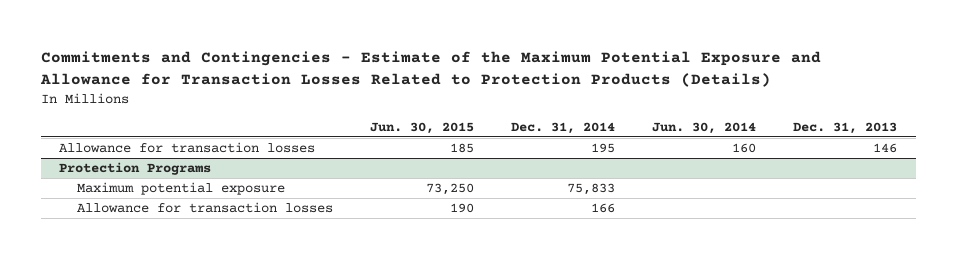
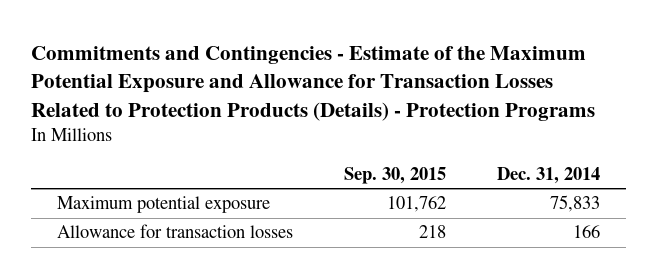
[39,51,821,87] Commitments and Contingencies - Estimate of the Maximum Potential Exposure and Allowance for Transaction Losses Related to Protection Products (Details) -> [31,45,596,121] Commitments and Contingencies - Estimate of the Maximum Potential Exposure and Allowance for Transaction Losses Related to Protection Products (Details) - Protection Programs
[370,121,475,134] Jun. 30, 2015 -> none
[652,121,757,134] Jun. 30, 2014 -> none
[793,121,898,134] Dec. 31, 2013 -> none
none -> [344,167,447,185] Sep. 30, 2015
[59,142,316,154] Allowance for transaction losses -> none
[59,162,212,176] Protection Programs -> none

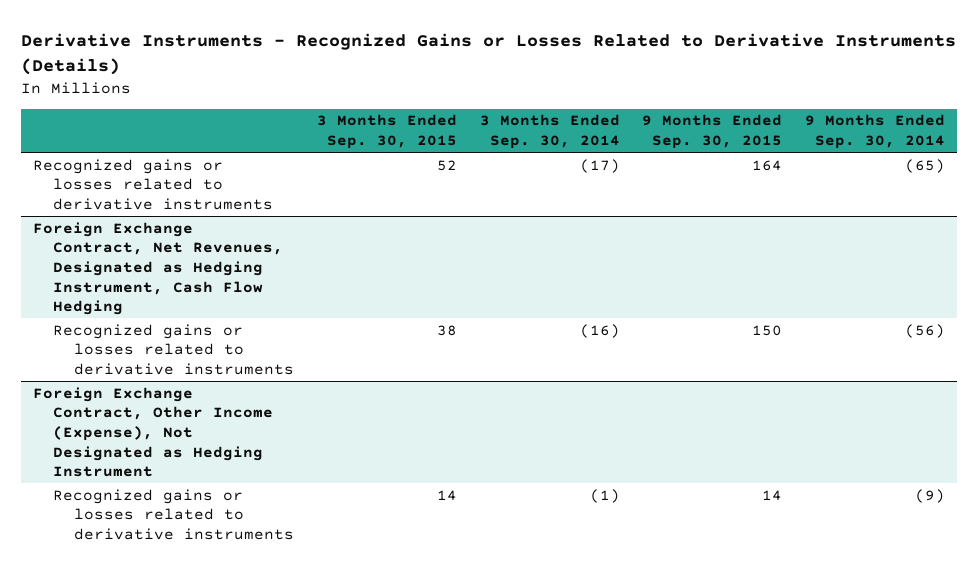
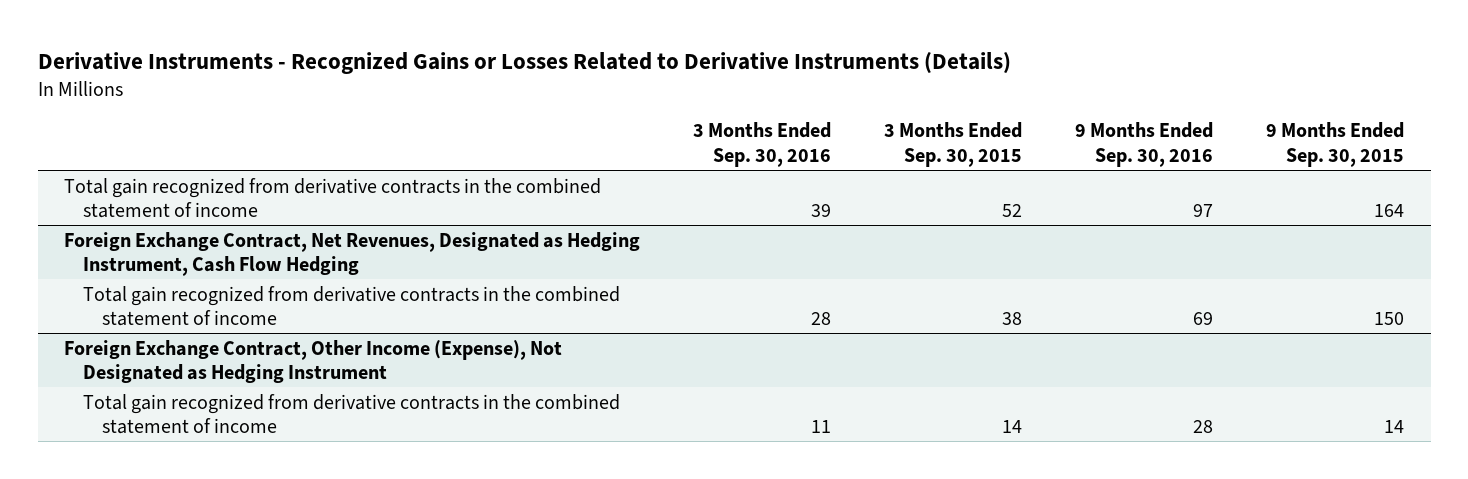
[479,114,620,149] 3 Months Ended Sep. 30, 2014 -> none
[805,114,946,149] 9 Months Ended Sep. 30, 2014 -> none
none -> [693,122,832,167] 3 Months Ended Sep. 30, 2016
none -> [1075,122,1214,167] 9 Months Ended Sep. 30, 2016
[32,158,274,210] Recognized gains or losses related to derivative instruments -> [64,177,602,218] Total gain recognized from derivative contracts in the combined statement of income
[53,323,295,375] Recognized gains or losses related to derivative instruments -> [83,285,621,326] Total gain recognized from derivative contracts in the combined statement of income
[53,488,295,540] Recognized gains or losses related to derivative instruments -> [83,393,621,434] Total gain recognized from derivative contracts in the combined statement of income

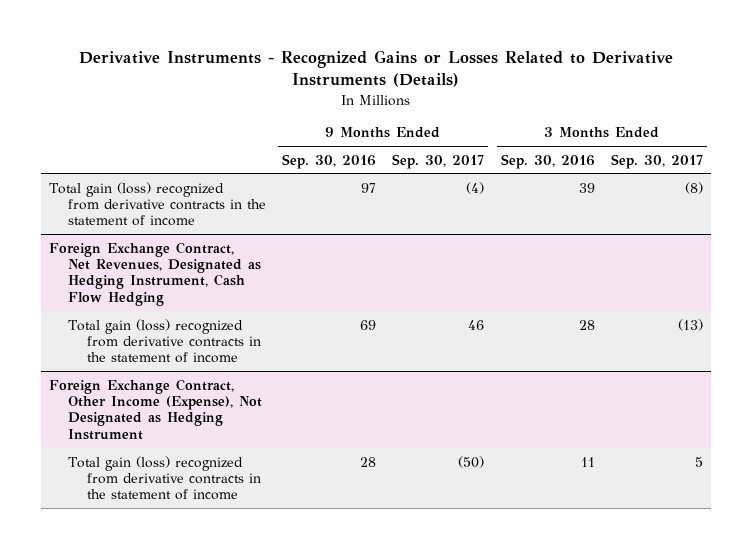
[884,122,1023,167] 3 Months Ended Sep. 30, 2015 -> none
[1266,122,1405,167] 9 Months Ended Sep. 30, 2015 -> none
none -> [392,153,485,169] Sep. 30, 2017
none -> [610,153,703,169] Sep. 30, 2017
[64,177,602,218] Total gain recognized from derivative contracts in the combined statement of income -> [49,181,267,227] Total gain (loss) recognized from derivative contracts in the statement of income
[83,285,621,326] Total gain recognized from derivative contracts in the combined statement of income -> [68,318,261,364] Total gain (loss) recognized from derivative contracts in the statement of income
[83,393,621,434] Total gain recognized from derivative contracts in the combined statement of income -> [68,455,261,501] Total gain (loss) recognized from derivative contracts in the statement of income

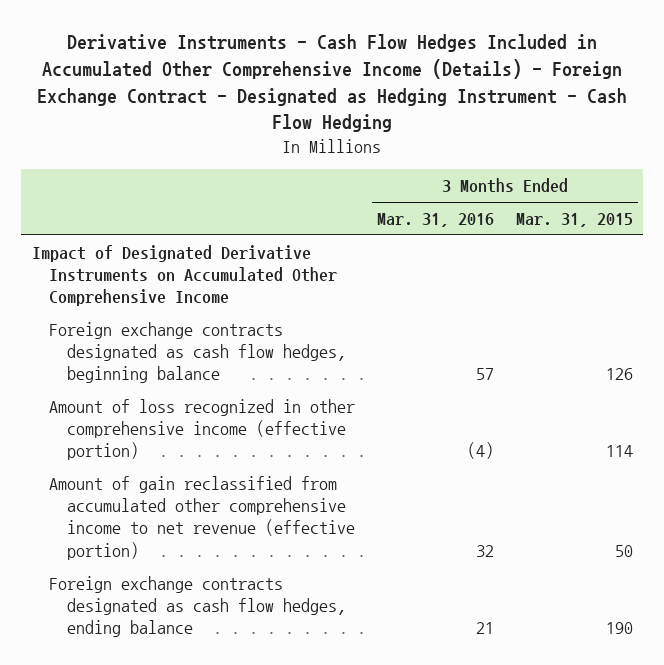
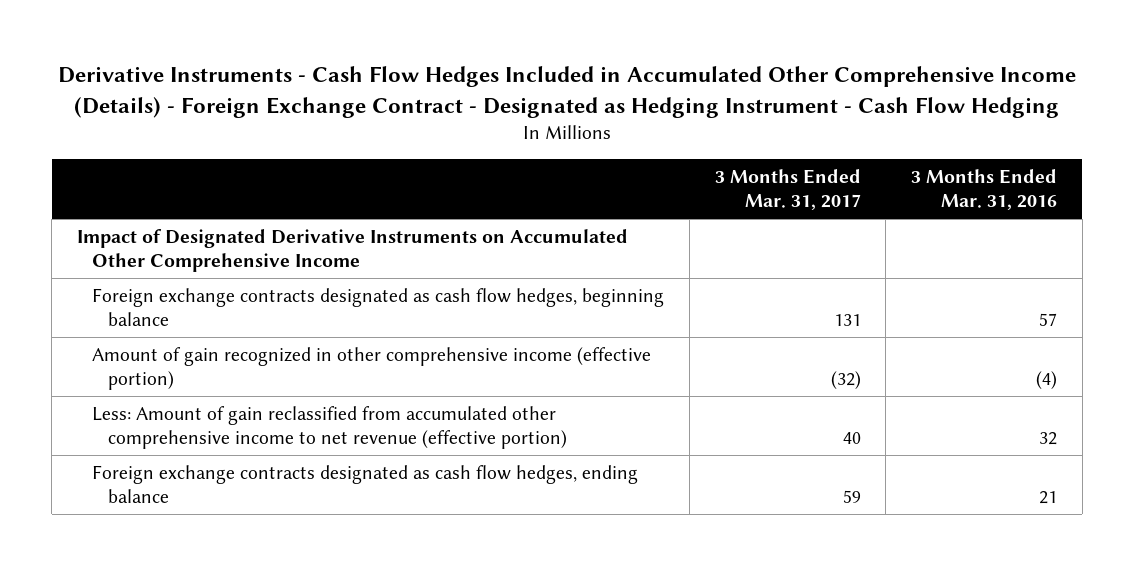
[515,212,633,227] Mar. 31, 2015 -> none
none -> [714,168,861,211] 3 Months Ended Mar. 31, 2017
[49,398,356,461] Amount of loss recognized in other comprehensive income (effective portion) -> [92,346,652,391] Amount of gain recognized in other comprehensive income (effective portion)
[49,475,355,560] Amount of gain reclassified from accumulated other comprehensive income to net revenue (effective portion) -> [92,405,568,450] Less: Amount of gain reclassified from accumulated other comprehensive income to net revenue (effective portion)

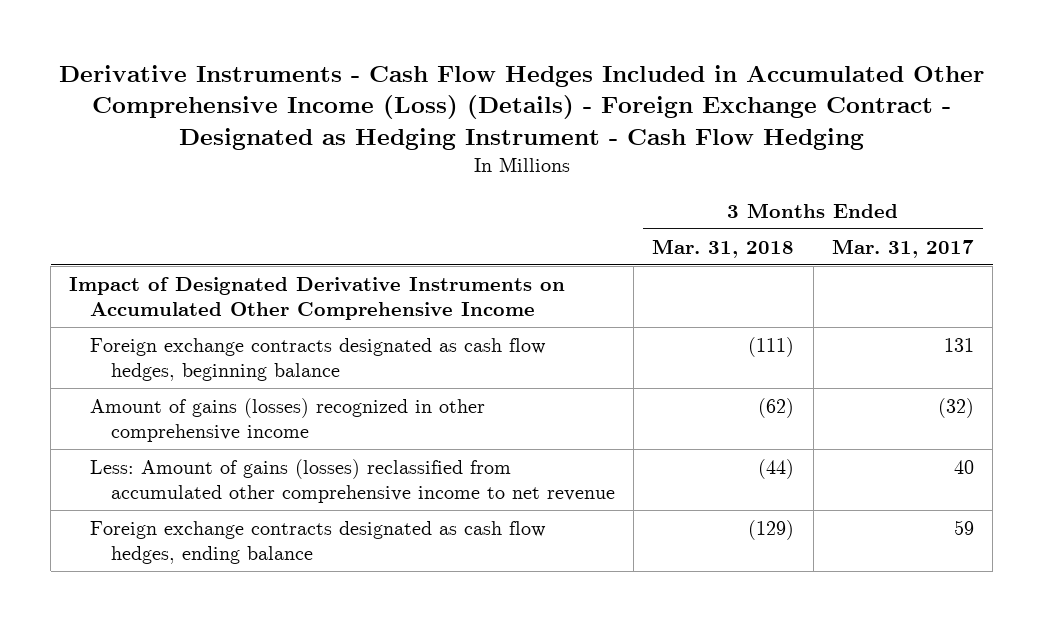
[57,66,1076,118] Derivative Instruments - Cash Flow Hedges Included in Accumulated Other Comprehensive Income (Details) - Foreign Exchange Contract - Designated as Hedging Instrument - Cash Flow Hedging -> [58,65,984,150] Derivative Instruments - Cash Flow Hedges Included in Accumulated Other Comprehensive Income (Loss) (Details) - Foreign Exchange Contract - Designated as Hedging Instrument - Cash Flow Hedging
[910,168,1057,211] 3 Months Ended Mar. 31, 2016 -> none
none -> [652,238,795,258] Mar. 31, 2018
[92,346,652,391] Amount of gain recognized in other comprehensive income (effective portion) -> [90,398,486,443] Amount of gains (losses) recognized in other comprehensive income
[92,405,568,450] Less: Amount of gain reclassified from accumulated other comprehensive income to net revenue (effective portion) -> [90,459,616,504] Less: Amount of gains (losses) reclassified from accumulated other comprehensive income to net revenue

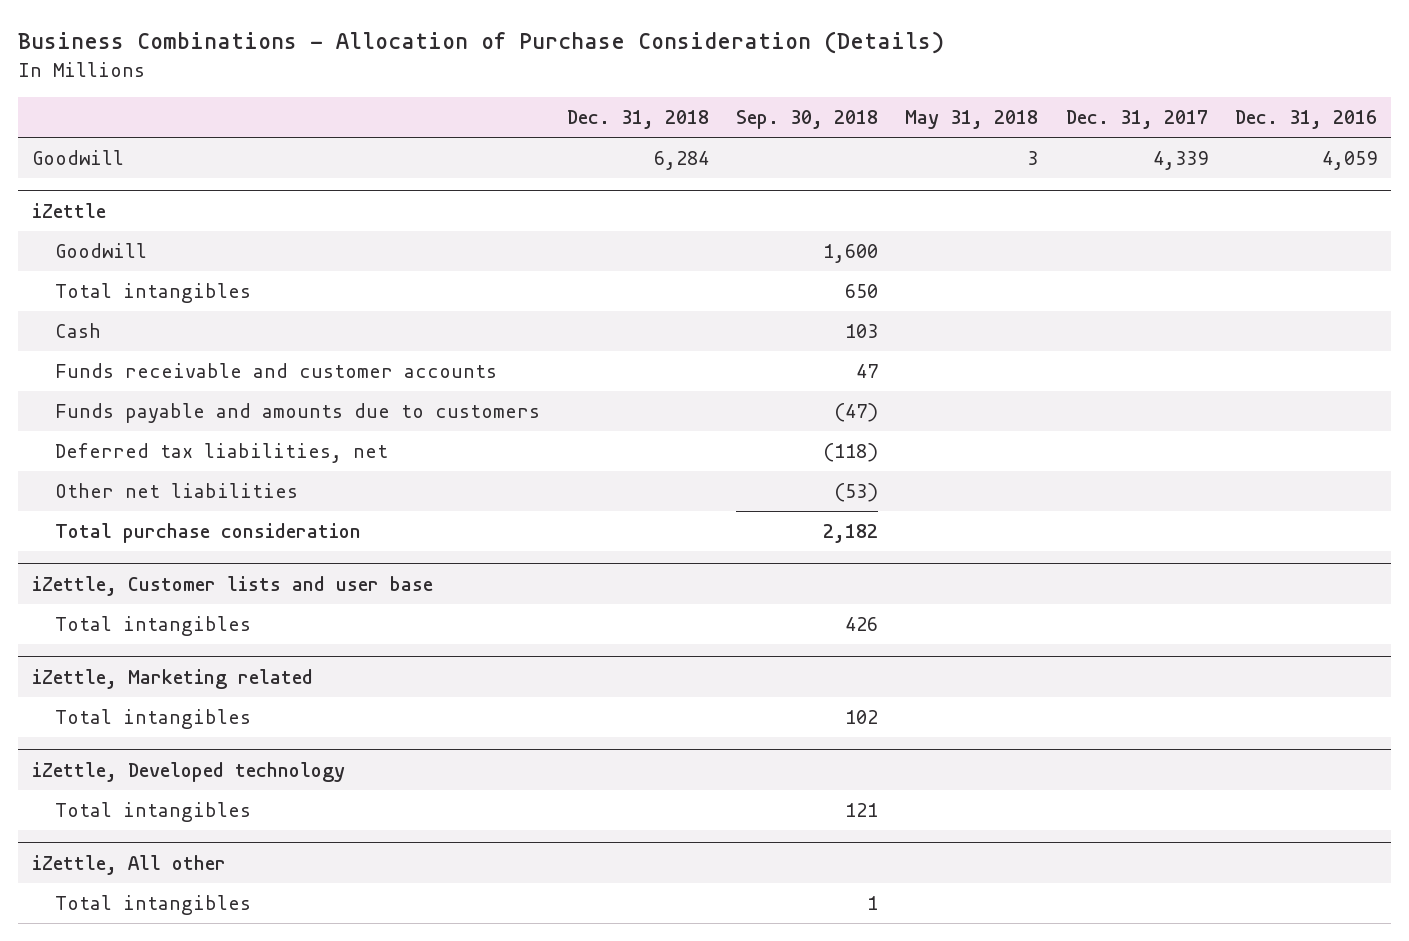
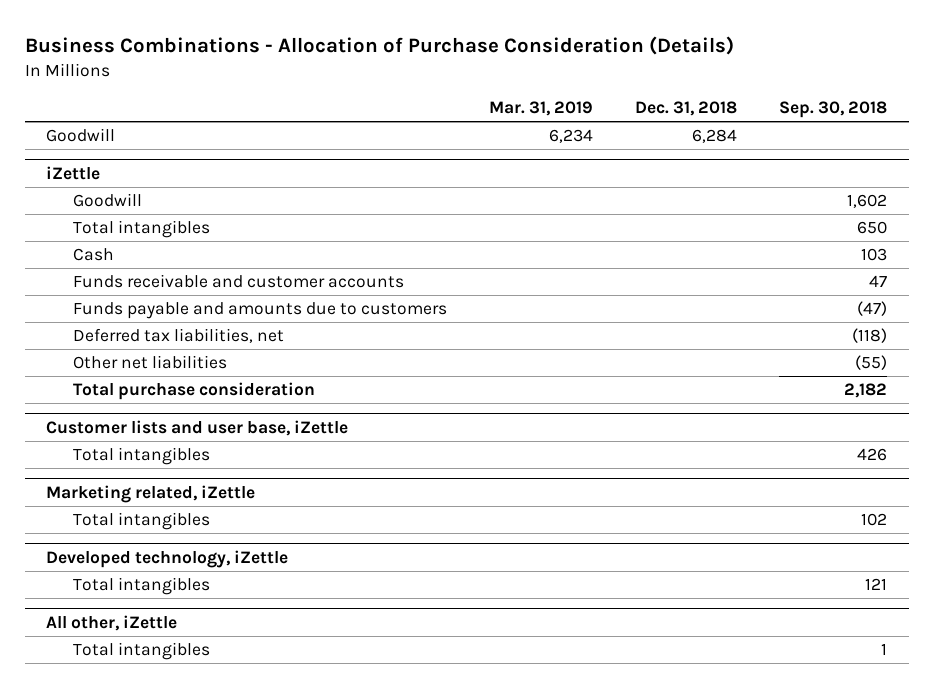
[905,109,1039,129] May 31, 2018 -> none
[1065,109,1208,129] Dec. 31, 2017 -> none
[1234,109,1377,129] Dec. 31, 2016 -> none
none -> [488,101,593,117] Mar. 31, 2019
[823,244,879,264] 1,600 -> [847,194,888,209] 1,602
[834,483,879,503] (53) -> [855,355,888,371] (55)
[31,576,433,597] iZettle, Customer lists and user base -> [45,419,348,436] Customer lists and user base, iZettle
[31,669,313,690] iZettle, Marketing related -> [45,484,255,503] Marketing related, iZettle
[31,762,345,783] iZettle, Developed technology -> [45,549,288,568] Developed technology, iZettle
[31,855,226,876] iZettle, All other -> [45,614,177,631] All other, iZettle

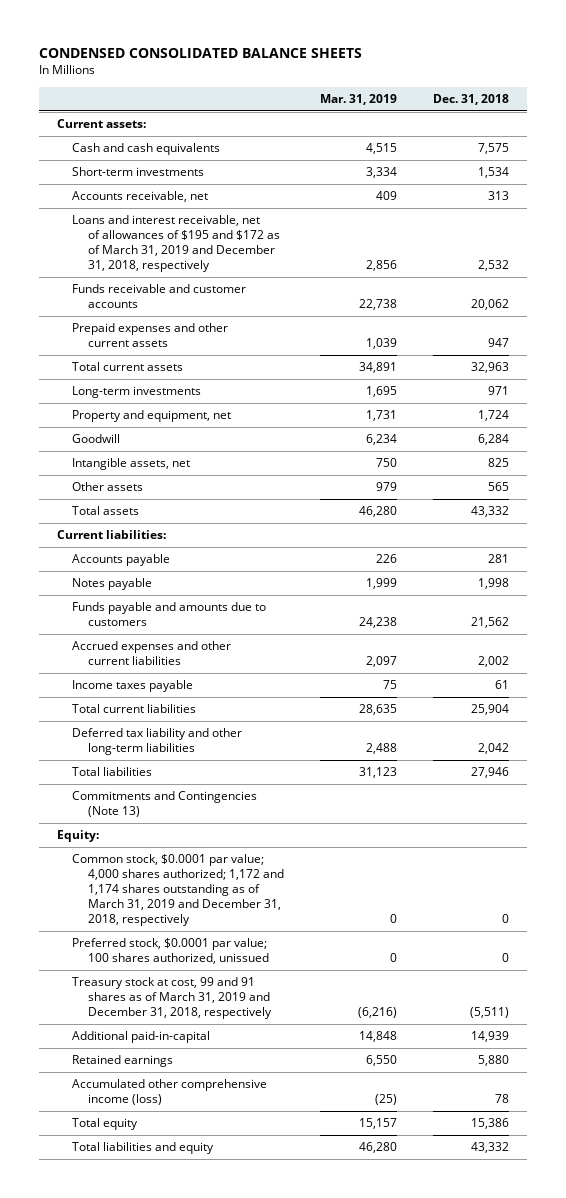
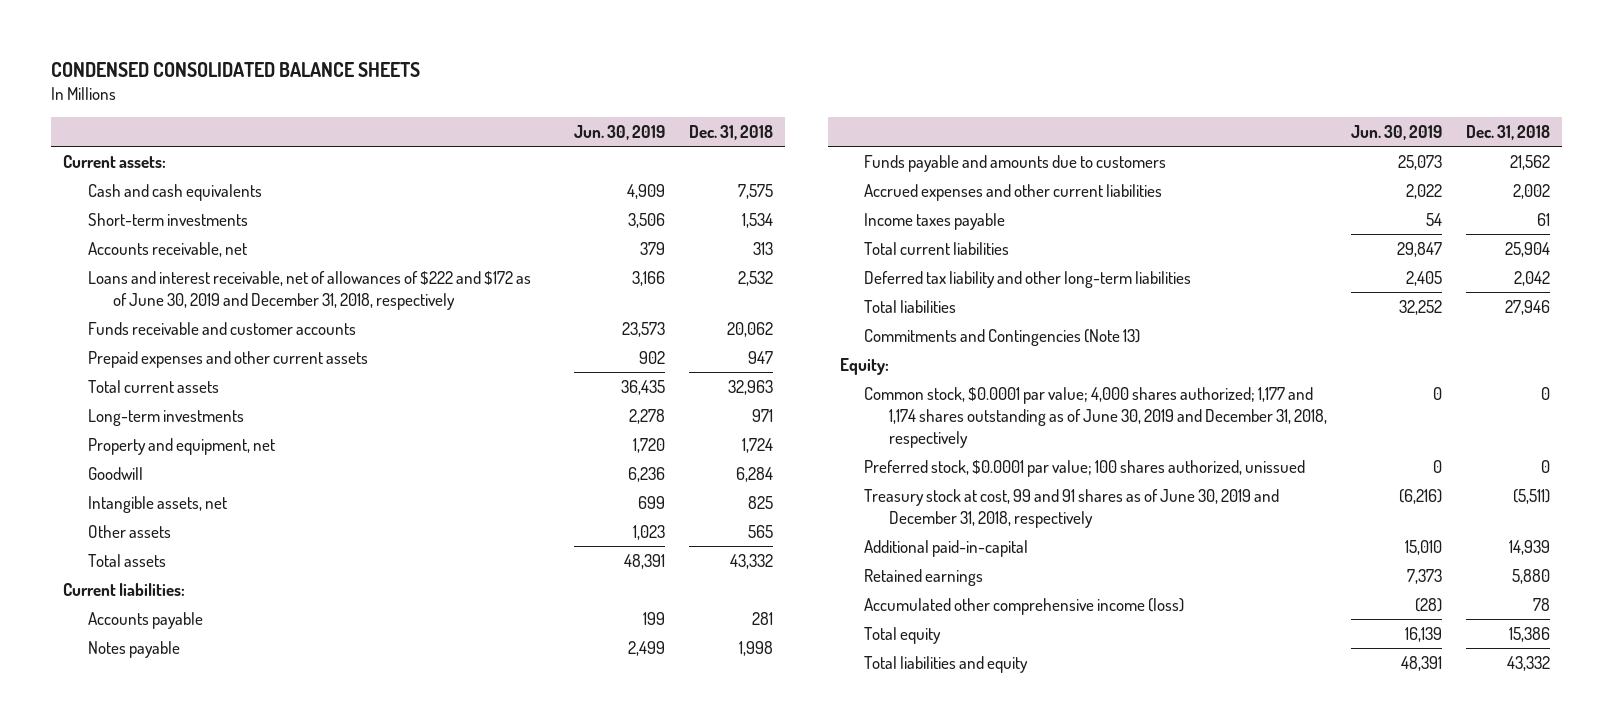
[319,94,397,106] Mar. 31, 2019 -> none
none -> [574,124,666,140] Jun. 30, 2019
[72,215,280,273] Loans and interest receivable, net of allowances of $195 and $172 as of March 31, 2019 and December 31, 2018, respectively -> [87,270,531,310] Loans and interest receivable, net of allowances of $222 and $172 as of June 30, 2019 and December 31, 2018, respectively
[72,854,284,926] Common stock, $0.0001 par value; 4,000 shares authorized; 1,172 and 1,174 shares outstanding as of March 31, 2019 and December 31, 2018, respectively -> [864,386,1328,448] Common stock, $0.0001 par value; 4,000 shares authorized; 1,177 and 1,174 shares outstanding as of June 30, 2019 and December 31, 2018, respectively
[72,977,272,1020] Treasury stock at cost, 99 and 91 shares as of March 31, 2019 and December 31, 2018, respectively -> [864,488,1280,528] Treasury stock at cost, 99 and 91 shares as of June 30, 2019 and December 31, 2018, respectively

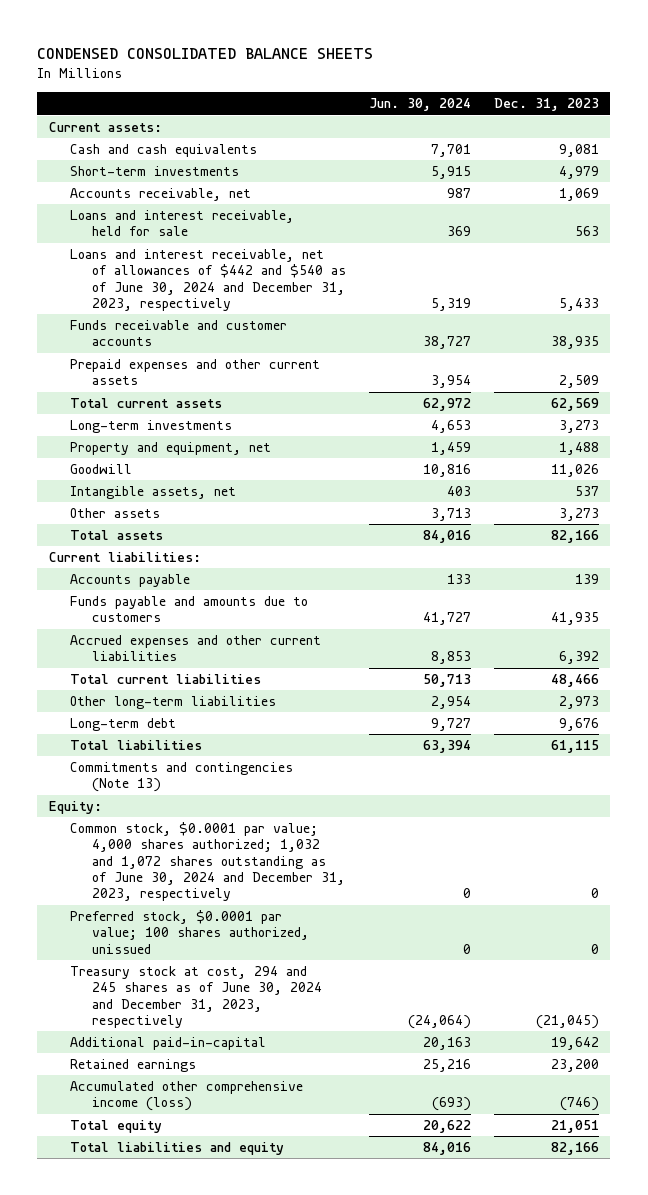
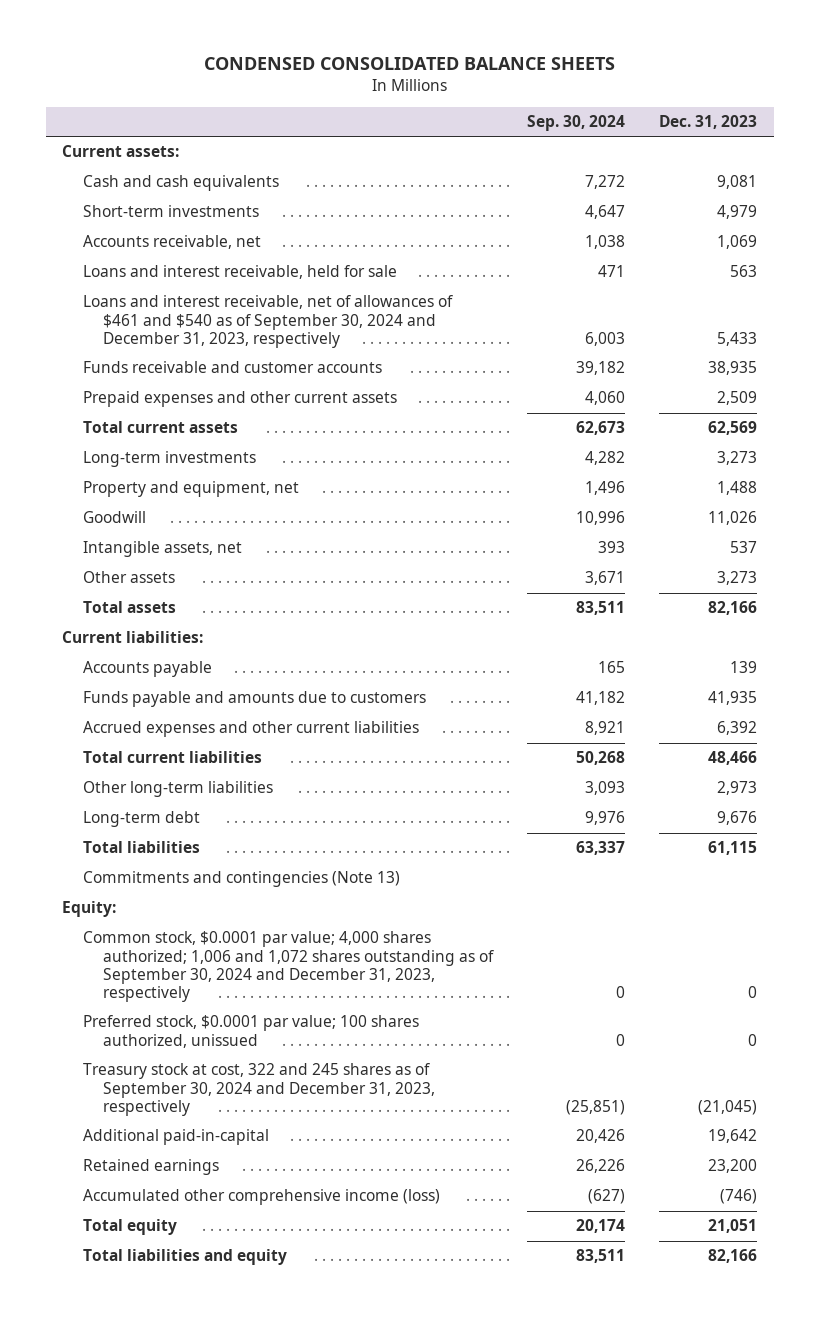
[368,98,471,112] Jun. 30, 2024 -> none
none -> [527,115,626,132] Sep. 30, 2024
[70,249,346,311] Loans and interest receivable, net of allowances of $442 and $540 as of June 30, 2024 and December 31, 2023, respectively -> [82,295,453,348] Loans and interest receivable, net of allowances of $461 and $540 as of September 30, 2024 and December 31, 2023, respectively
[70,822,345,902] Common stock, $0.0001 par value; 4,000 shares authorized; 1,032 and 1,072 shares outstanding as of June 30, 2024 and December 31, 2023, respectively -> [82,931,495,1002] Common stock, $0.0001 par value; 4,000 shares authorized; 1,006 and 1,072 shares outstanding as of September 30, 2024 and December 31, 2023, respectively
[70,966,322,1028] Treasury stock at cost, 294 and 245 shares as of June 30, 2024 and December 31, 2023, respectively -> [82,1063,436,1116] Treasury stock at cost, 322 and 245 shares as of September 30, 2024 and December 31, 2023, respectively

